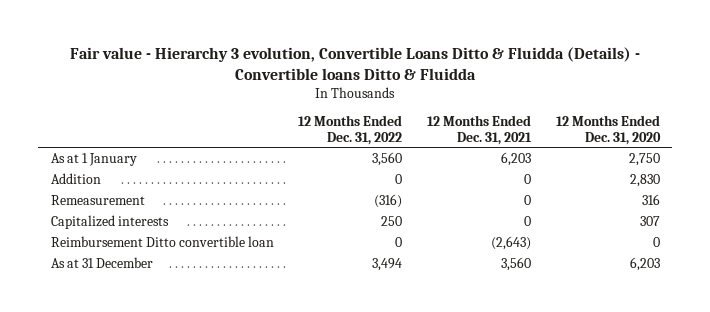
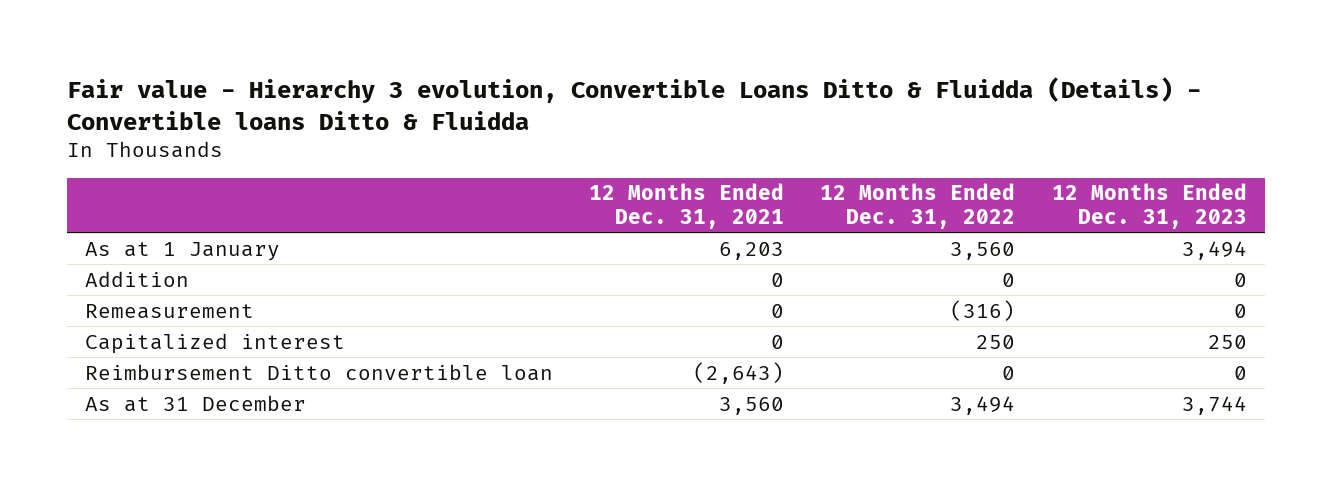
[555,114,661,145] 12 Months Ended Dec. 31, 2020 -> none
none -> [1051,183,1247,229] 12 Months Ended Dec. 31, 2023
[50,214,169,229] Capitalized interests -> [84,332,345,354] Capitalized interest

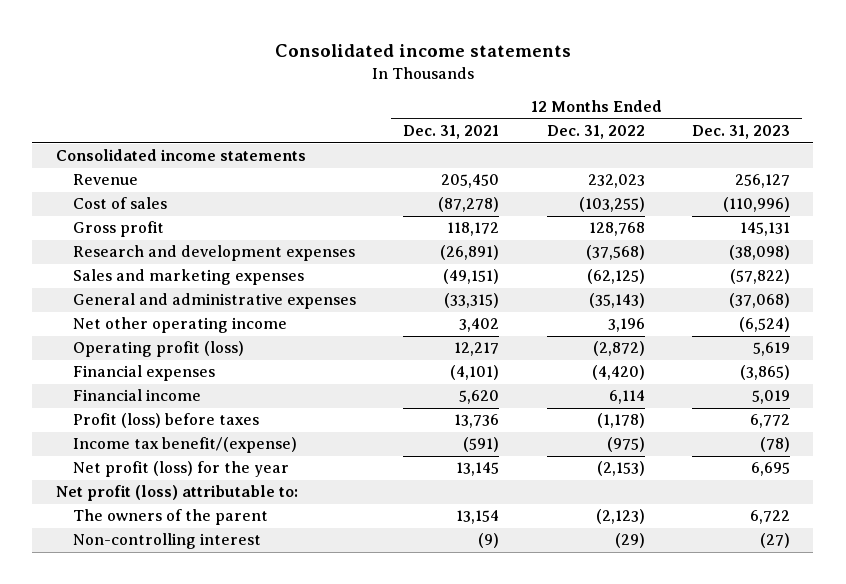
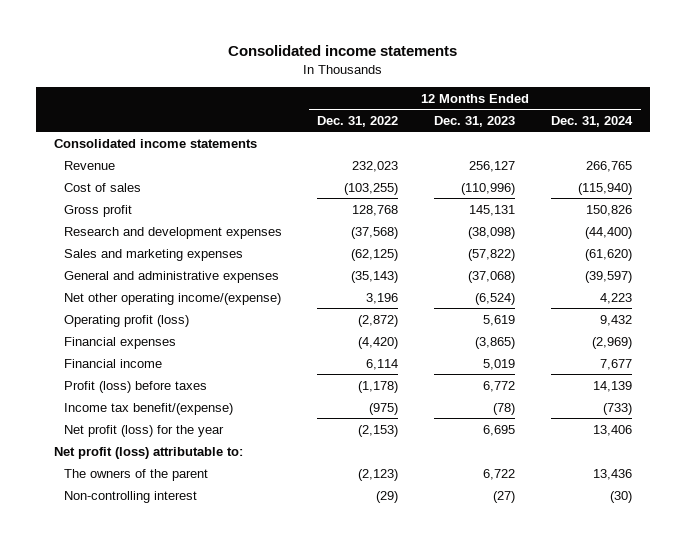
[403,125,500,140] Dec. 31, 2021 -> none
none -> [551,115,634,127] Dec. 31, 2024
[72,317,287,334] Net other operating income -> [63,292,281,305] Net other operating income/(expense)

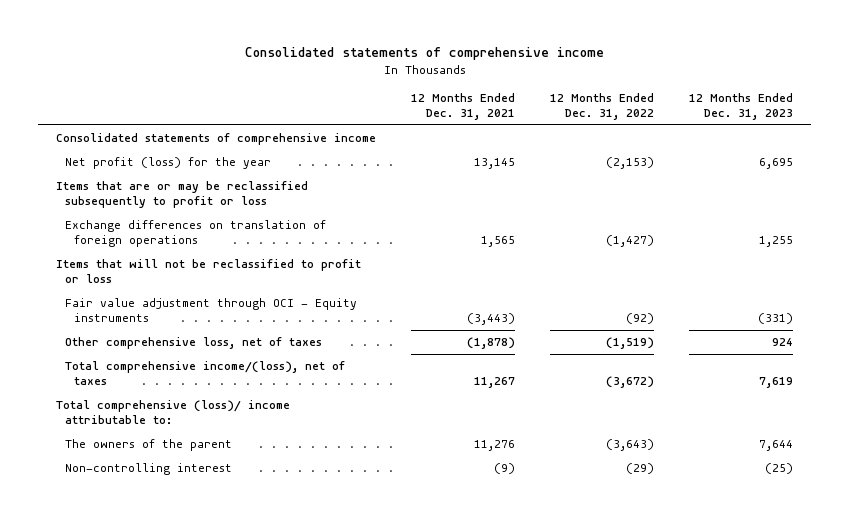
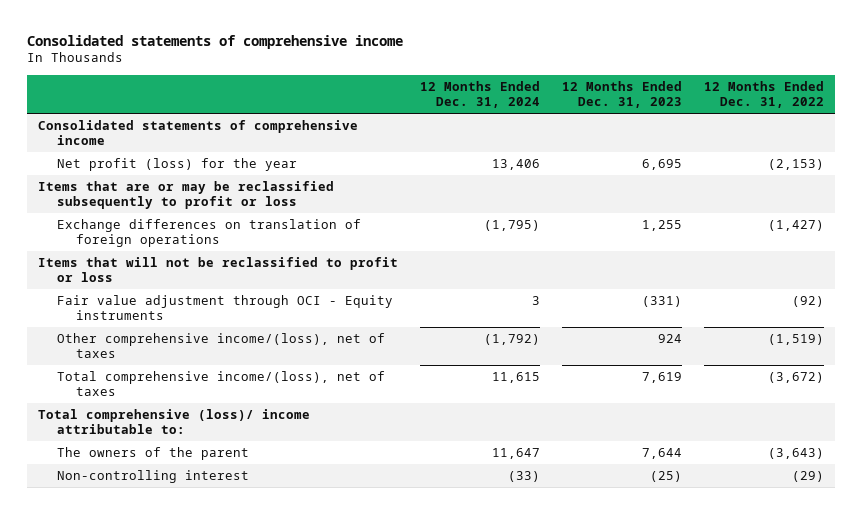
[411,93,516,120] 12 Months Ended Dec. 31, 2021 -> none
none -> [419,80,540,109] 12 Months Ended Dec. 31, 2024
[64,337,322,350] Other comprehensive loss, net of taxes -> [56,333,385,359] Other comprehensive income/(loss), net of taxes

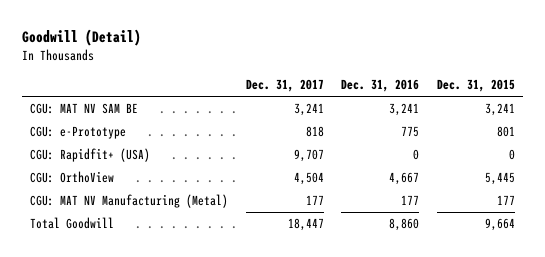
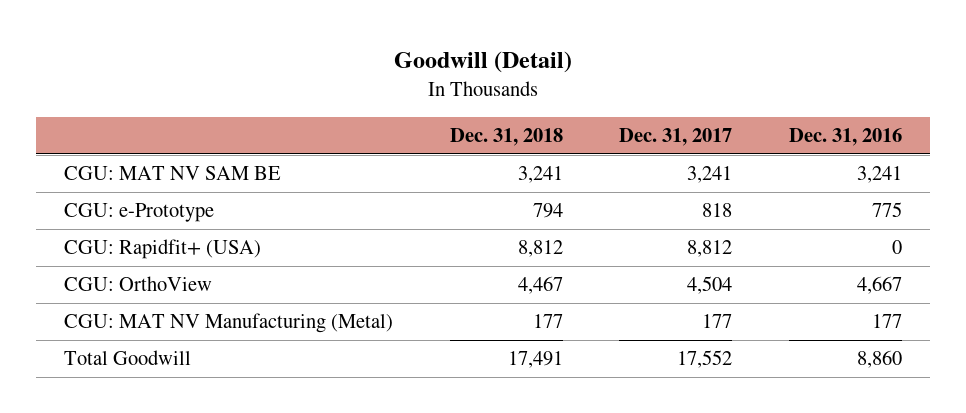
[436,78,515,92] Dec. 31, 2015 -> none
none -> [449,128,563,147] Dec. 31, 2018
[293,149,324,163] 9,707 -> [687,240,733,258] 8,812
[287,218,324,232] 18,447 -> [677,350,733,369] 17,552

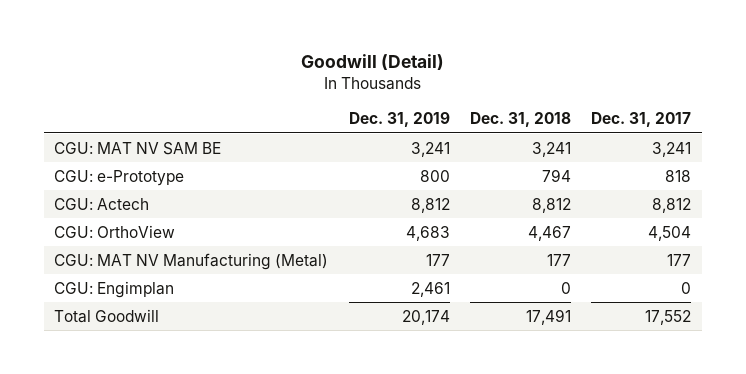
[788,128,902,147] Dec. 31, 2016 -> none
none -> [348,112,450,128] Dec. 31, 2019
[64,239,262,260] CGU: Rapidfit+ (USA) -> [54,197,150,210] CGU: Actech
none -> [54,280,175,298] CGU: Engimplan

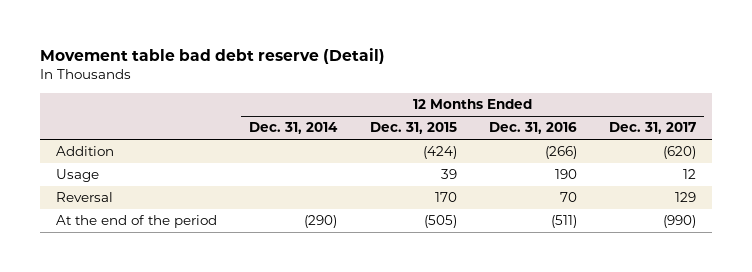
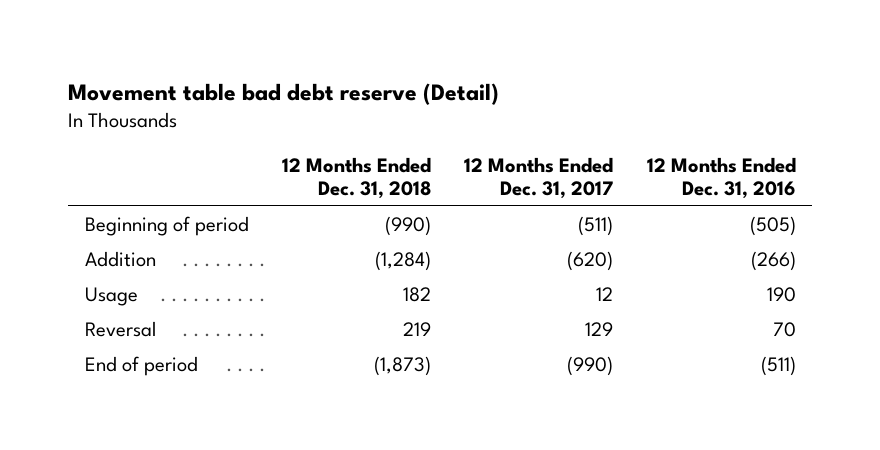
[249,122,339,135] Dec. 31, 2014 -> none
[369,122,457,135] Dec. 31, 2015 -> none
none -> [282,156,432,200] 12 Months Ended Dec. 31, 2018
none -> [84,216,249,237] Beginning of period
[56,215,218,229] At the end of the period -> [84,356,198,377] End of period

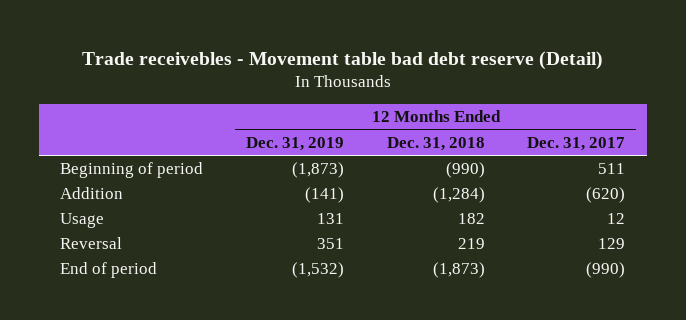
[68,82,500,105] Movement table bad debt reserve (Detail) -> [81,50,603,70] Trade receivebles - Movement table bad debt reserve (Detail)
[646,156,796,200] 12 Months Ended Dec. 31, 2016 -> none
none -> [245,136,344,151] Dec. 31, 2019
[578,216,614,237] (511) -> [598,163,626,175] 511

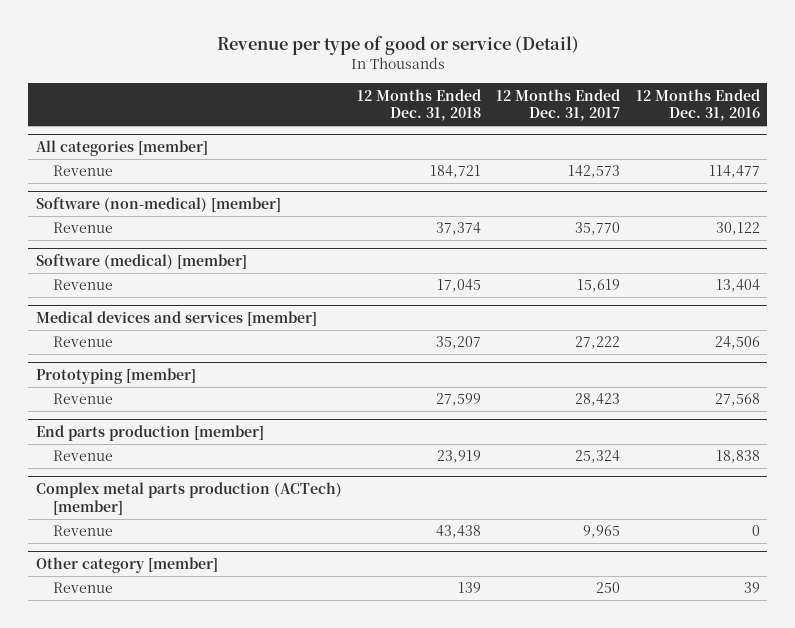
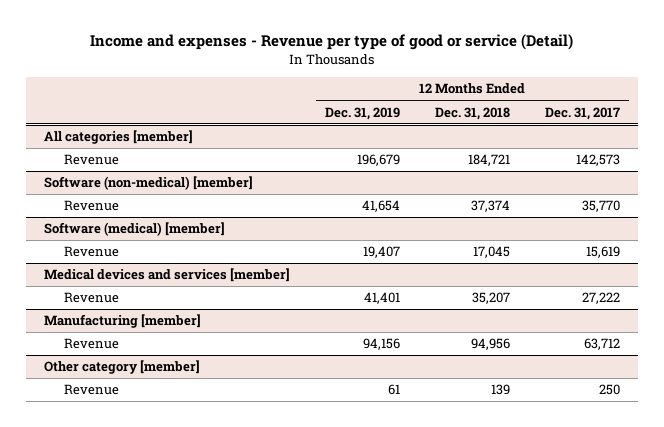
[216,35,579,55] Revenue per type of good or service (Detail) -> [89,34,573,51] Income and expenses - Revenue per type of good or service (Detail)
[635,88,760,122] 12 Months Ended Dec. 31, 2016 -> none
none -> [324,106,400,120] Dec. 31, 2019
[35,425,264,442] End parts production [member] -> none
[52,450,113,462] Revenue -> none
[35,482,342,515] Complex metal parts production (ACTech) [member] -> none
[52,525,113,537] Revenue -> none
[35,368,196,385] Prototyping [member] -> [43,314,201,329] Manufacturing [member]
[435,393,481,407] 27,599 -> [470,338,510,351] 94,956
[575,393,621,407] 28,423 -> [584,338,621,351] 63,712

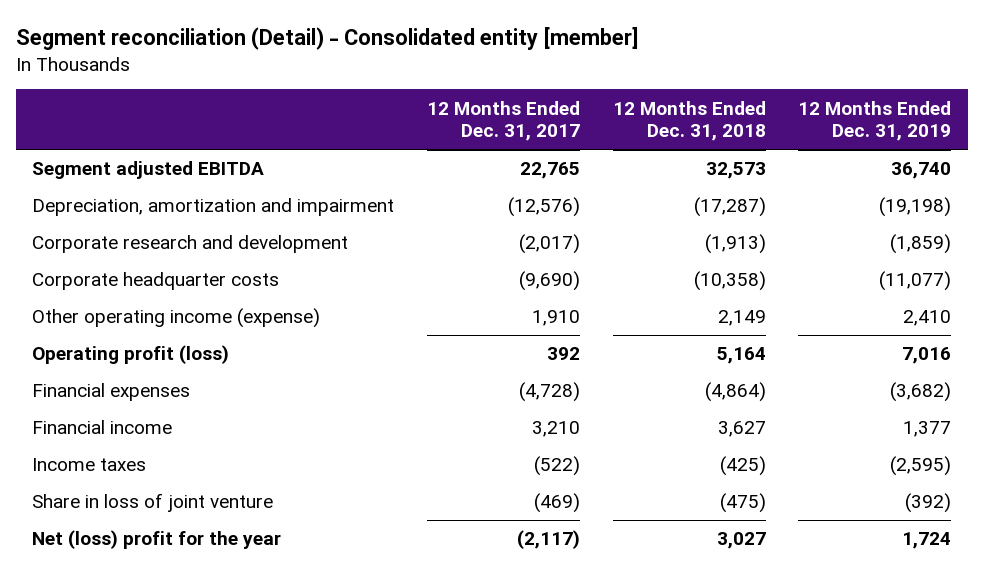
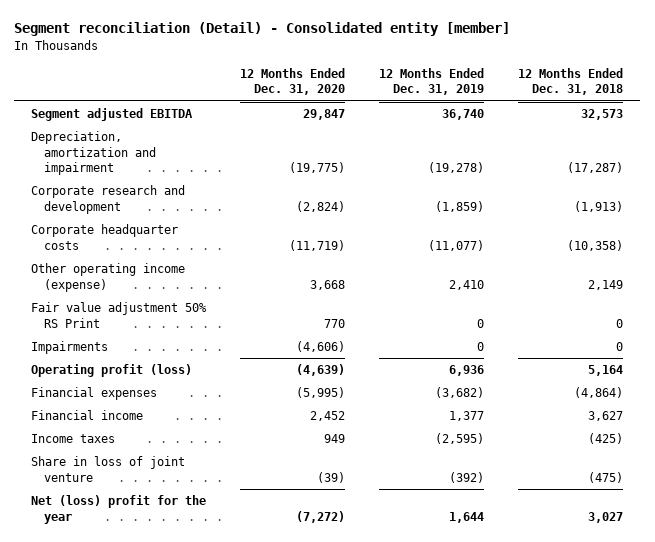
[427,100,581,142] 12 Months Ended Dec. 31, 2017 -> none
none -> [240,67,346,96] 12 Months Ended Dec. 31, 2020
[879,197,952,218] (19,198) -> [428,162,485,174] (19,278)
none -> [31,302,208,328] Fair value adjustment 50% RS Print
none -> [31,341,109,355] Impairments
[902,347,952,365] 7,016 -> [449,365,485,377] 6,936
[902,532,952,550] 1,724 -> [449,511,485,523] 1,644

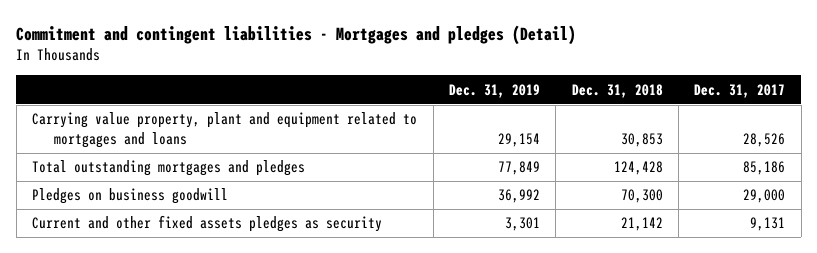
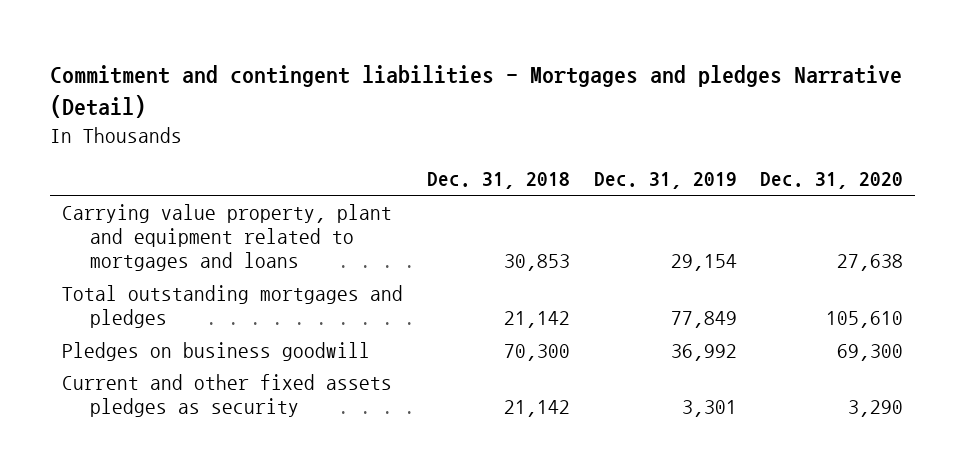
[16,24,577,45] Commitment and contingent liabilities - Mortgages and pledges (Detail) -> [49,64,902,118] Commitment and contingent liabilities - Mortgages and pledges Narrative (Detail)
[694,83,786,98] Dec. 31, 2017 -> none
none -> [760,172,904,190] Dec. 31, 2020
[613,161,663,176] 124,428 -> [503,311,570,329] 21,142

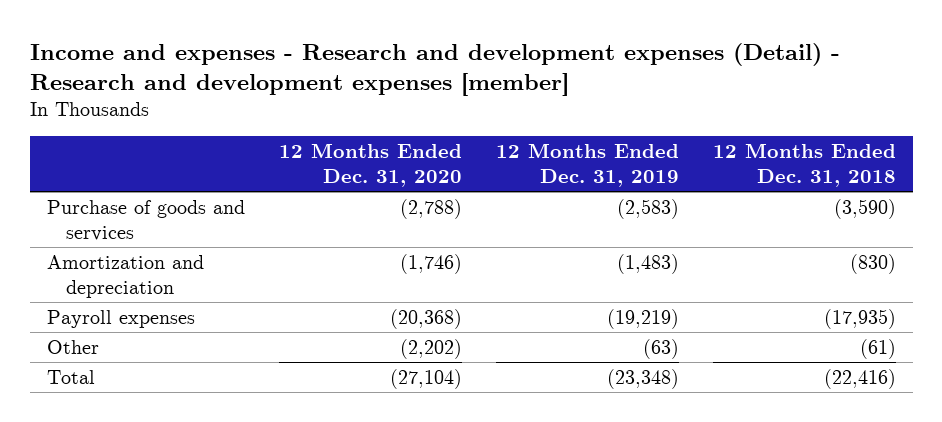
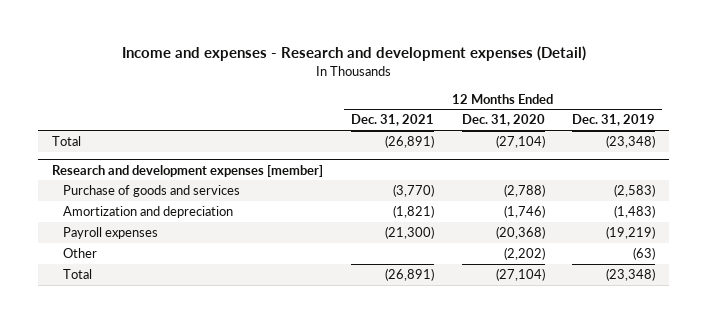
[29,42,840,97] Income and expenses - Research and development expenses (Detail) - Research and development expenses [member] -> [121,46,586,62] Income and expenses - Research and development expenses (Detail)
[712,142,896,187] 12 Months Ended Dec. 31, 2018 -> none
none -> [350,114,434,127] Dec. 31, 2021
none -> [51,135,81,146] Total
none -> [51,164,323,177] Research and development expenses [member]

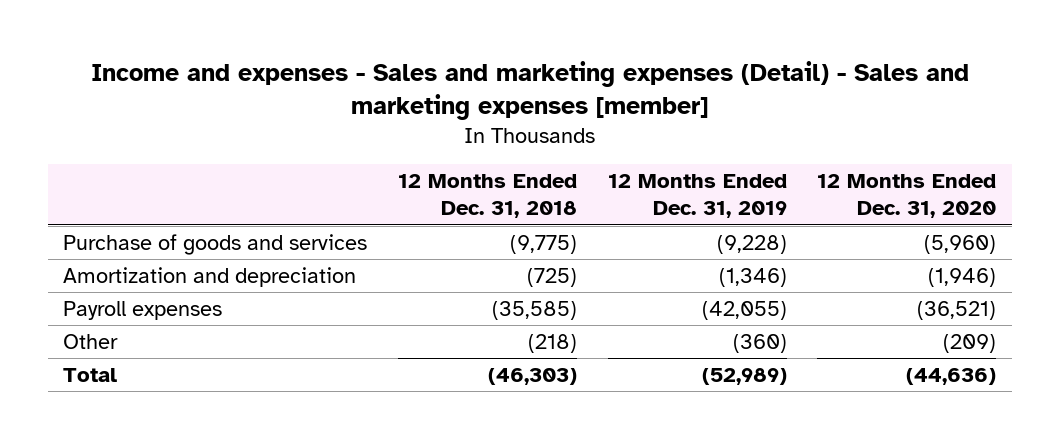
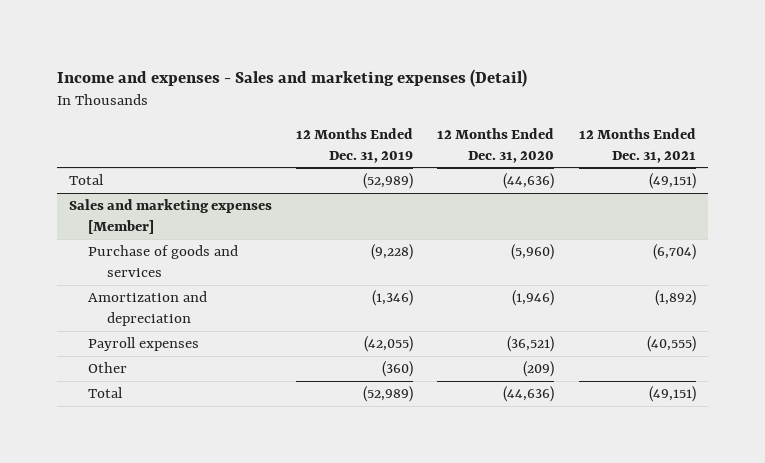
[90,61,969,121] Income and expenses - Sales and marketing expenses (Detail) - Sales and marketing expenses [member] -> [56,68,527,87] Income and expenses - Sales and marketing expenses (Detail)
[398,174,578,219] 12 Months Ended Dec. 31, 2018 -> none
none -> [578,128,696,163] 12 Months Ended Dec. 31, 2021
none -> [68,174,104,186] Total
none -> [68,199,272,234] Sales and marketing expenses [Member]

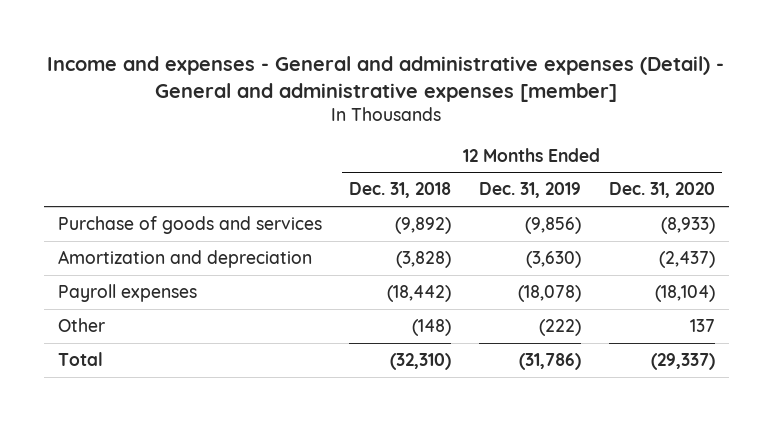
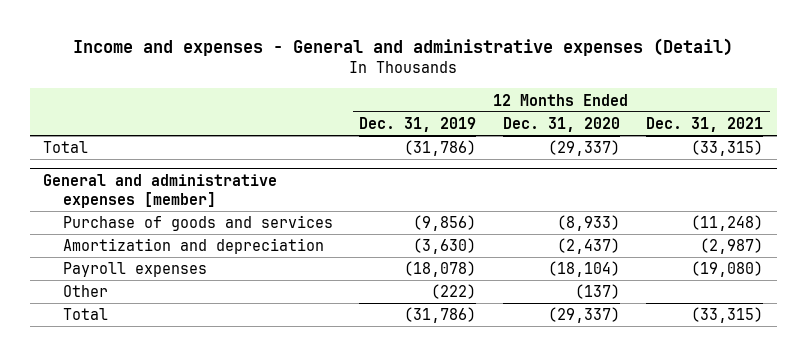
[47,55,725,102] Income and expenses - General and administrative expenses (Detail) - General and administrative expenses [member] -> [73,38,734,57] Income and expenses - General and administrative expenses (Detail)
[349,182,452,199] Dec. 31, 2018 -> none
none -> [646,116,764,132] Dec. 31, 2021
none -> [43,141,89,154] Total
none -> [43,173,278,209] General and administrative expenses [member]
[690,319,716,333] 137 -> [574,284,620,300] (137)

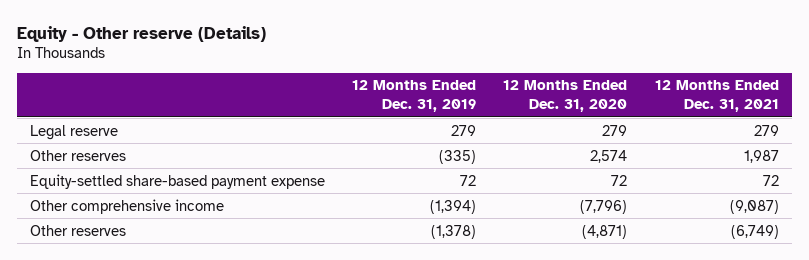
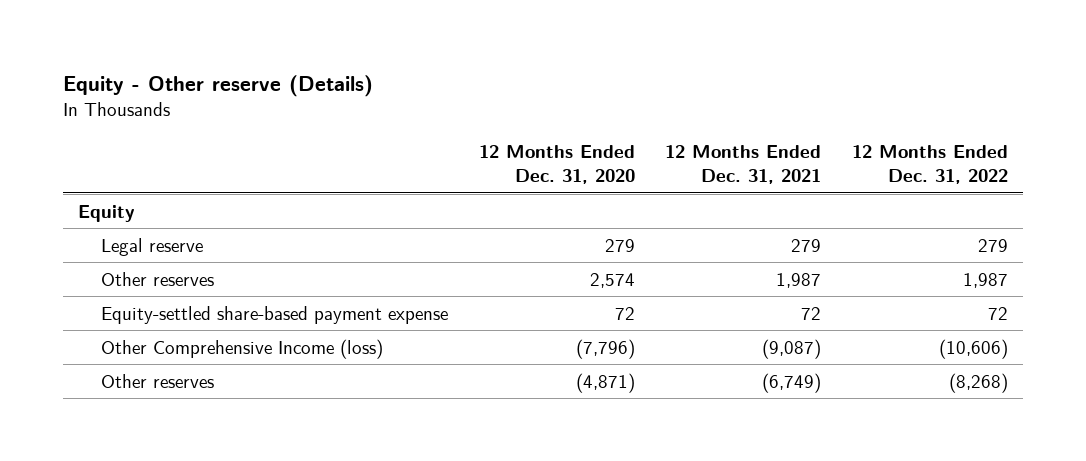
[352,80,477,112] 12 Months Ended Dec. 31, 2019 -> none
none -> [851,145,1008,185] 12 Months Ended Dec. 31, 2022
none -> [77,204,135,222] Equity
[30,198,225,214] Other comprehensive income -> [100,338,383,359] Other Comprehensive Income (loss)

